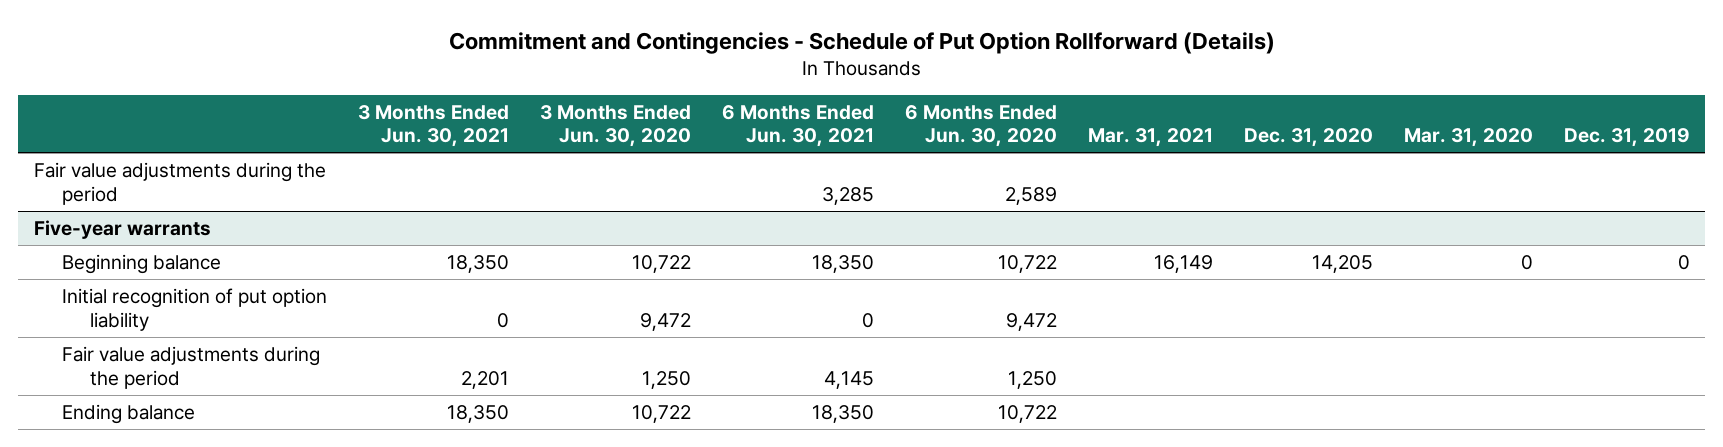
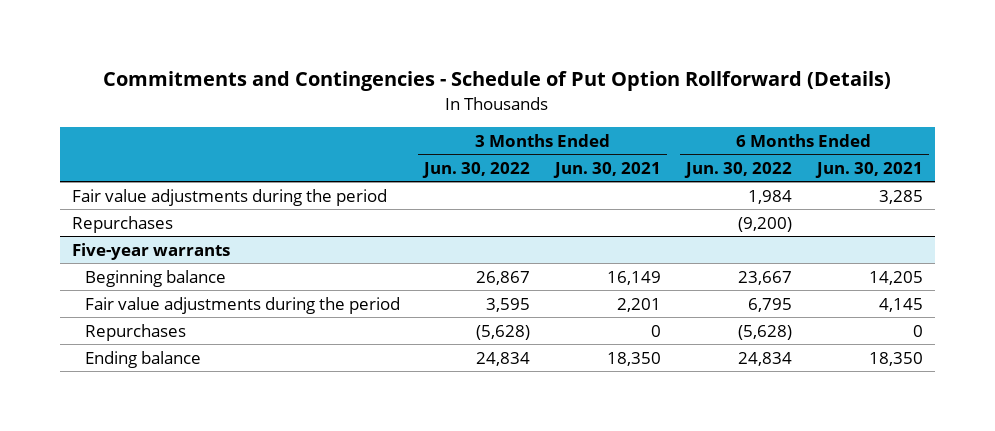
[448,31,1275,54] Commitment and Contingencies - Schedule of Put Option Rollforward (Details) -> [103,71,892,92] Commitments and Contingencies - Schedule of Put Option Rollforward (Details)
[539,104,691,148] 3 Months Ended Jun. 30, 2020 -> none
[904,104,1057,148] 6 Months Ended Jun. 30, 2020 -> none
[1087,128,1213,148] Mar. 31, 2021 -> none
[1243,128,1373,148] Dec. 31, 2020 -> none
[1403,128,1533,148] Mar. 31, 2020 -> none
[1563,128,1690,148] Dec. 31, 2019 -> none
none -> [422,161,531,178] Jun. 30, 2022
none -> [683,161,792,178] Jun. 30, 2022
none -> [71,215,173,233] Repurchases
[61,288,327,331] Initial recognition of put option liability -> none
[446,255,509,274] 18,350 -> [607,270,662,285] 16,149
[811,255,874,274] 18,350 -> [868,270,923,285] 14,205
none -> [84,323,186,341] Repurchases

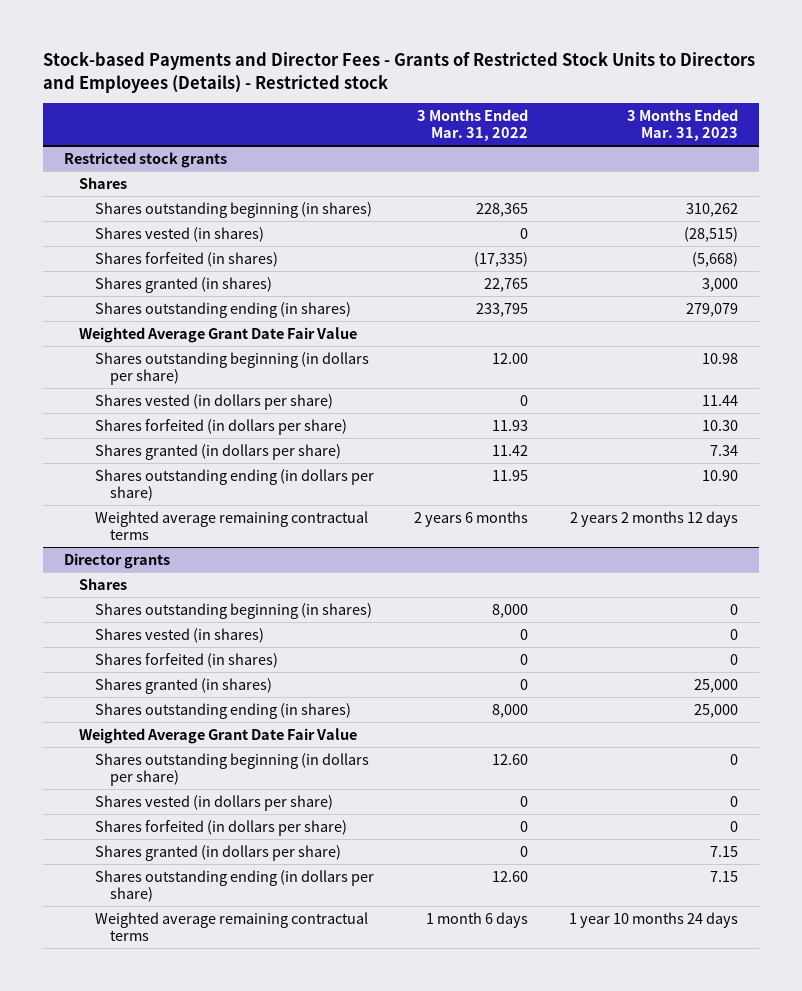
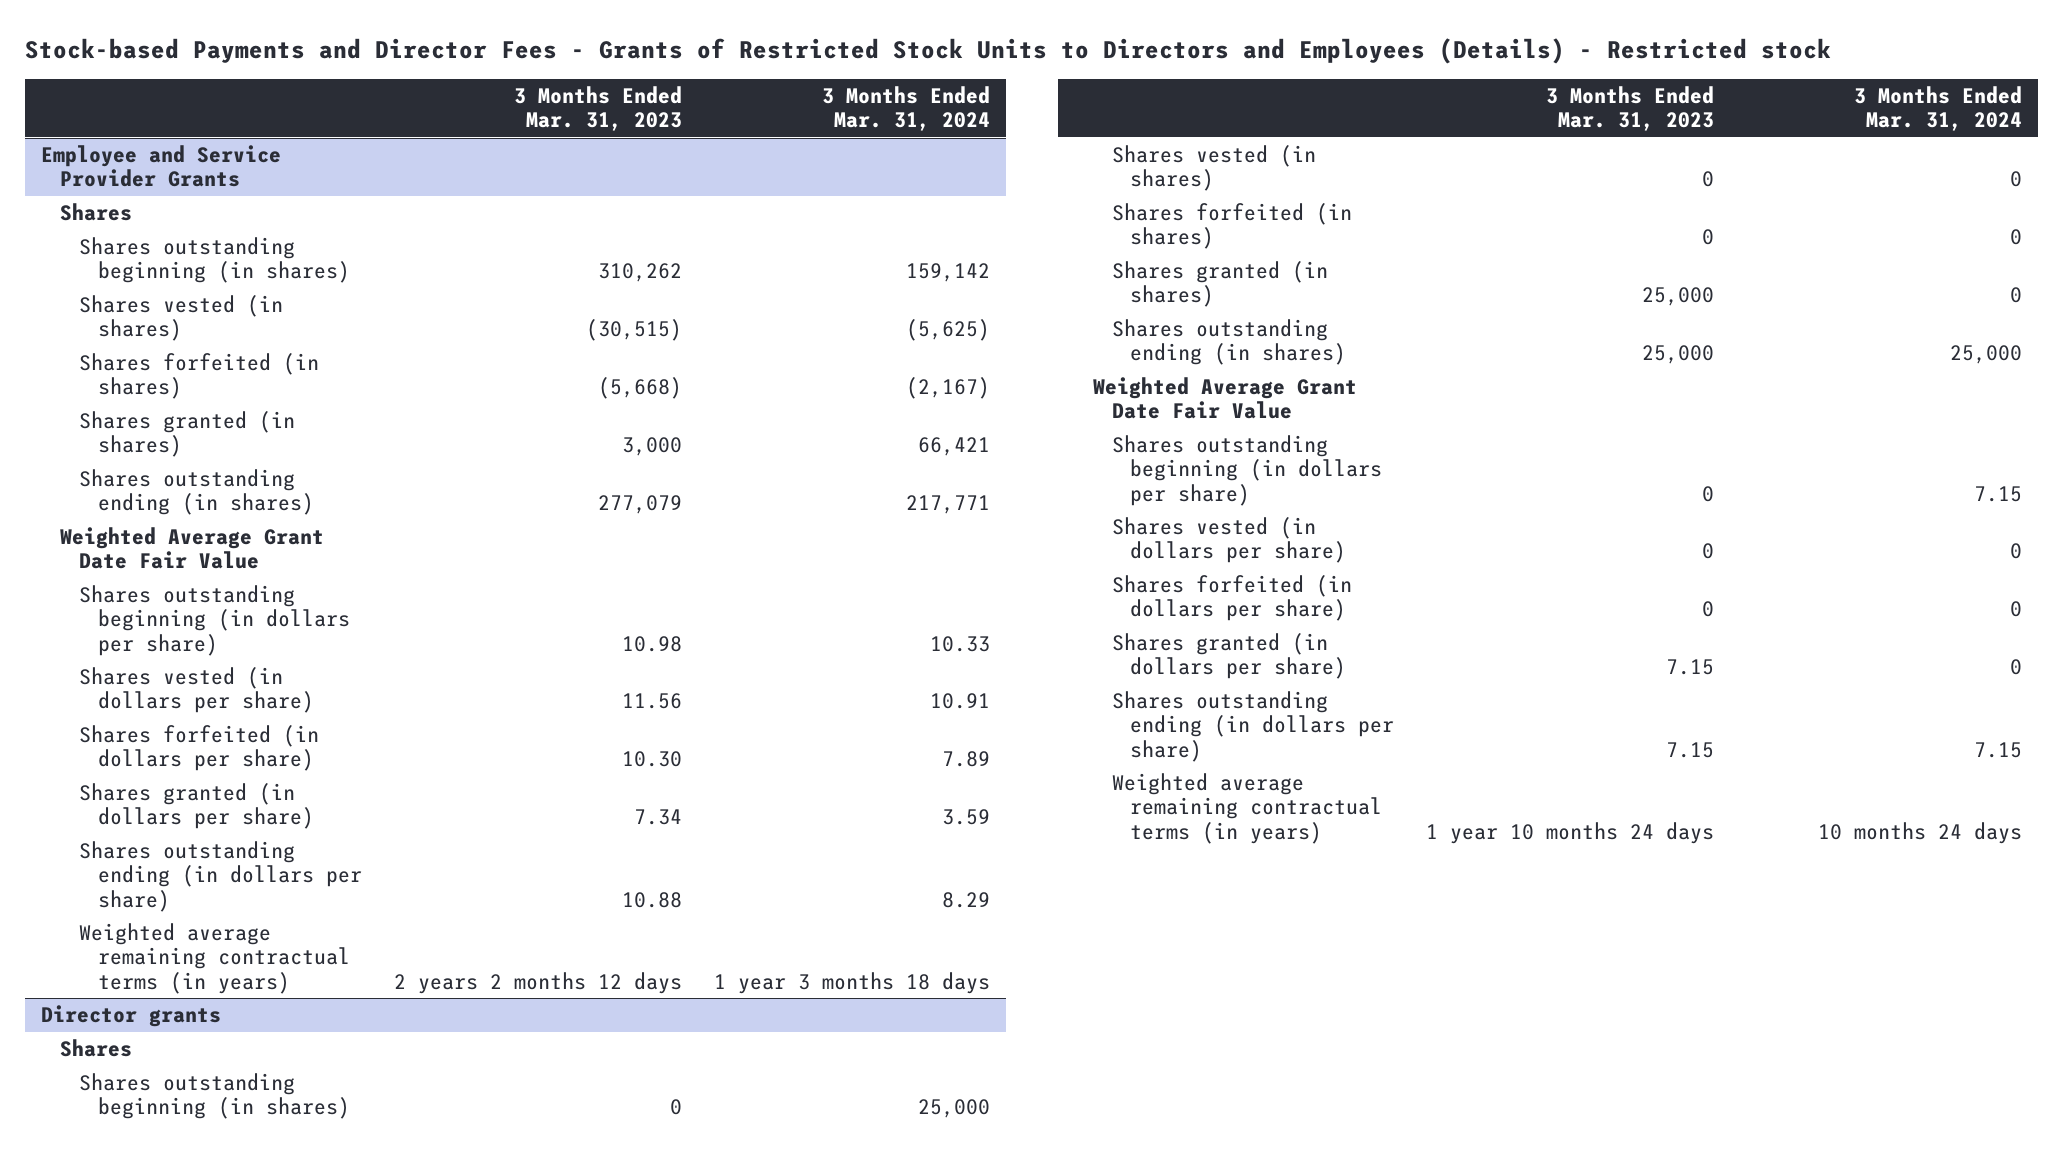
[417,108,529,142] 3 Months Ended Mar. 31, 2022 -> none
none -> [821,86,990,132] 3 Months Ended Mar. 31, 2024
[63,151,227,168] Restricted stock grants -> [41,145,282,188] Employee and Service Provider Grants
[684,226,739,242] (28,515) -> [585,319,682,342] (30,515)
[686,302,739,317] 279,079 -> [597,495,682,515] 277,079
[702,394,739,406] 11.44 -> [621,693,682,710] 11.56
[702,469,739,481] 10.90 -> [621,891,682,908] 10.88
[94,510,368,541] Weighted average remaining contractual terms -> [79,923,350,994] Weighted average remaining contractual terms (in years)
[94,911,368,942] Weighted average remaining contractual terms -> [1111,773,1383,844] Weighted average remaining contractual terms (in years)

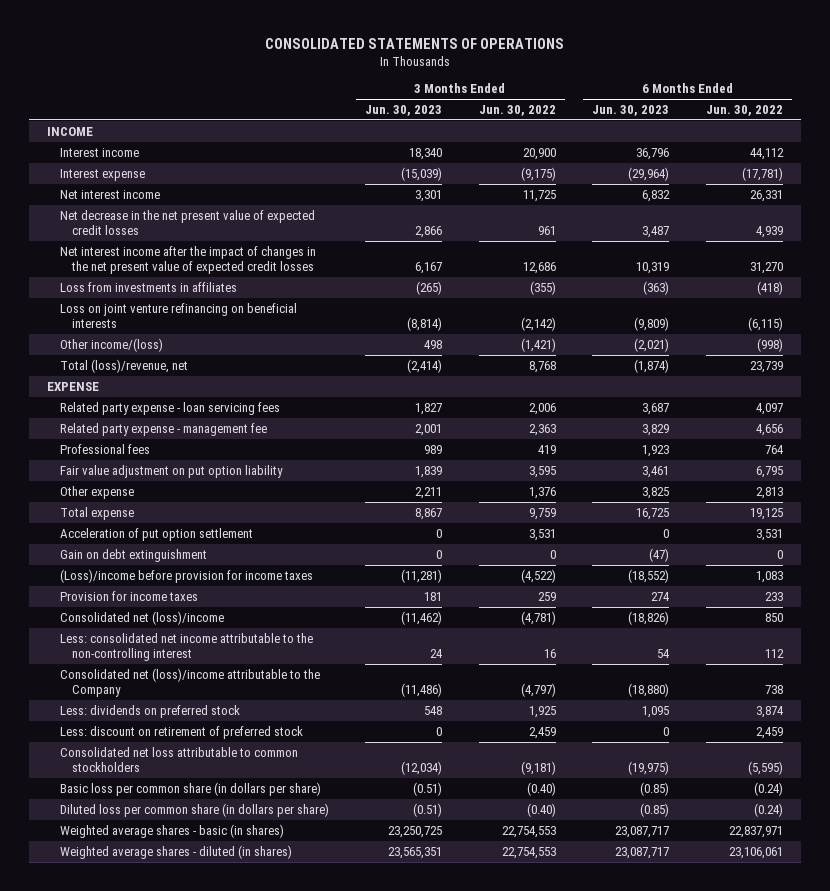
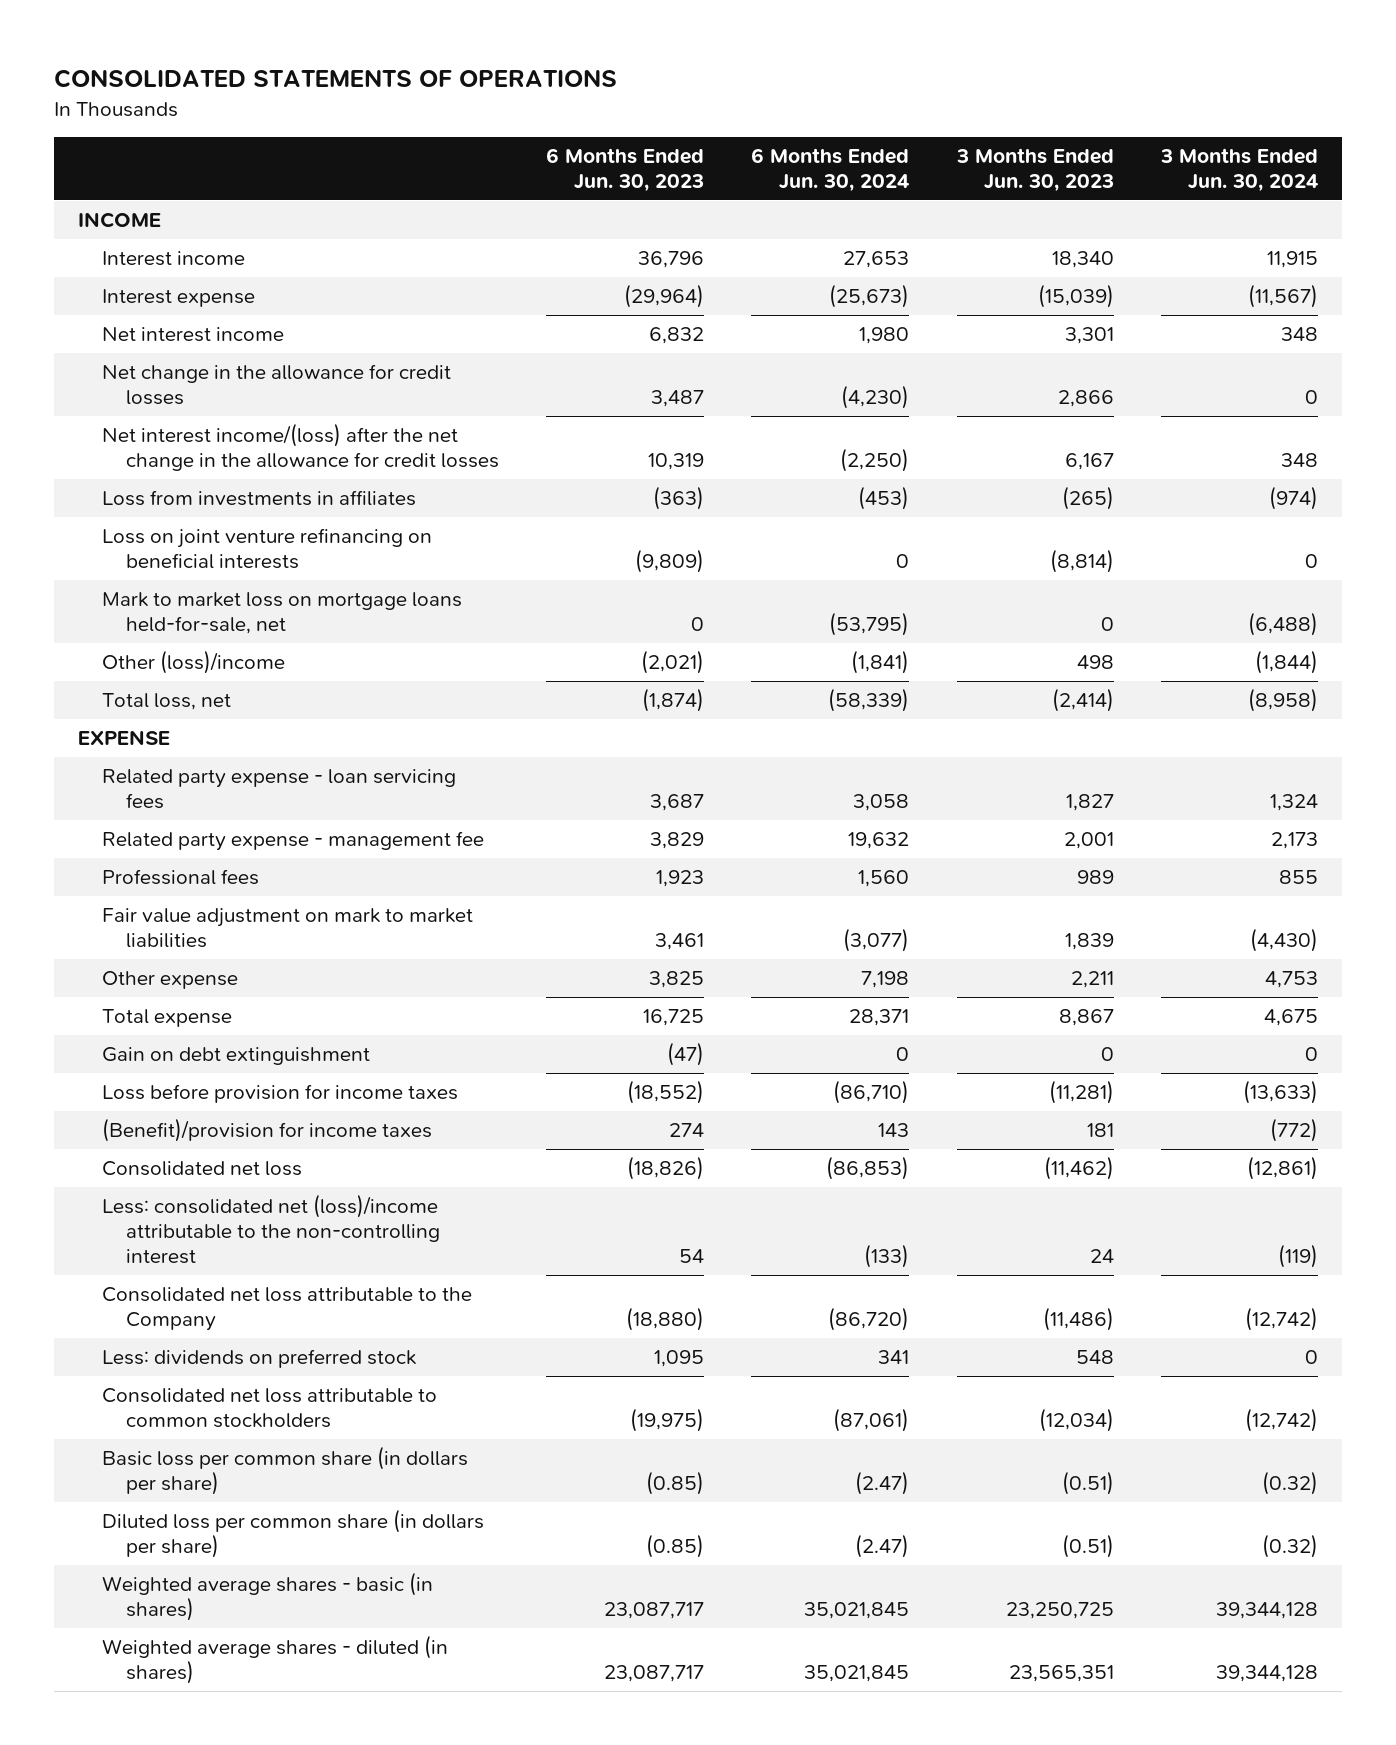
[478,104,556,116] Jun. 30, 2022 -> none
[705,104,783,116] Jun. 30, 2022 -> none
none -> [751,147,910,192] 6 Months Ended Jun. 30, 2024
none -> [1160,147,1319,192] 3 Months Ended Jun. 30, 2024
[59,209,315,236] Net decrease in the net present value of expected credit losses -> [101,364,451,406] Net change in the allowance for credit losses
[59,245,316,275] Net interest income after the impact of changes in the net present value of expected credit losses -> [101,423,499,472] Net interest income/(loss) after the net change in the allowance for credit losses
none -> [101,592,462,635] Mark to market loss on mortgage loans held-for-sale, net
[59,337,163,352] Other income/(loss) -> [101,650,285,675] Other (loss)/income
[59,358,188,373] Total (loss)/revenue, net -> [101,693,231,711] Total loss, net
[59,464,283,478] Fair value adjustment on put option liability -> [101,908,473,949] Fair value adjustment on mark to market liabilities
[59,527,253,541] Acceleration of put option settlement -> none
[59,568,313,583] (Loss)/income before provision for income taxes -> [101,1084,458,1104] Loss before provision for income taxes
[59,590,198,601] Provision for income taxes -> [101,1118,432,1143] (Benefit)/provision for income taxes
[59,610,224,625] Consolidated net (loss)/income -> [101,1161,302,1177] Consolidated net loss
[59,632,313,662] Less: consolidated net income attributable to the non-controlling interest -> [101,1194,440,1265] Less: consolidated net (loss)/income attributable to the non-controlling interest
[59,667,320,698] Consolidated net (loss)/income attributable to the Company -> [101,1287,472,1332] Consolidated net loss attributable to the Company
[59,725,303,739] Less: discount on retirement of preferred stock -> none

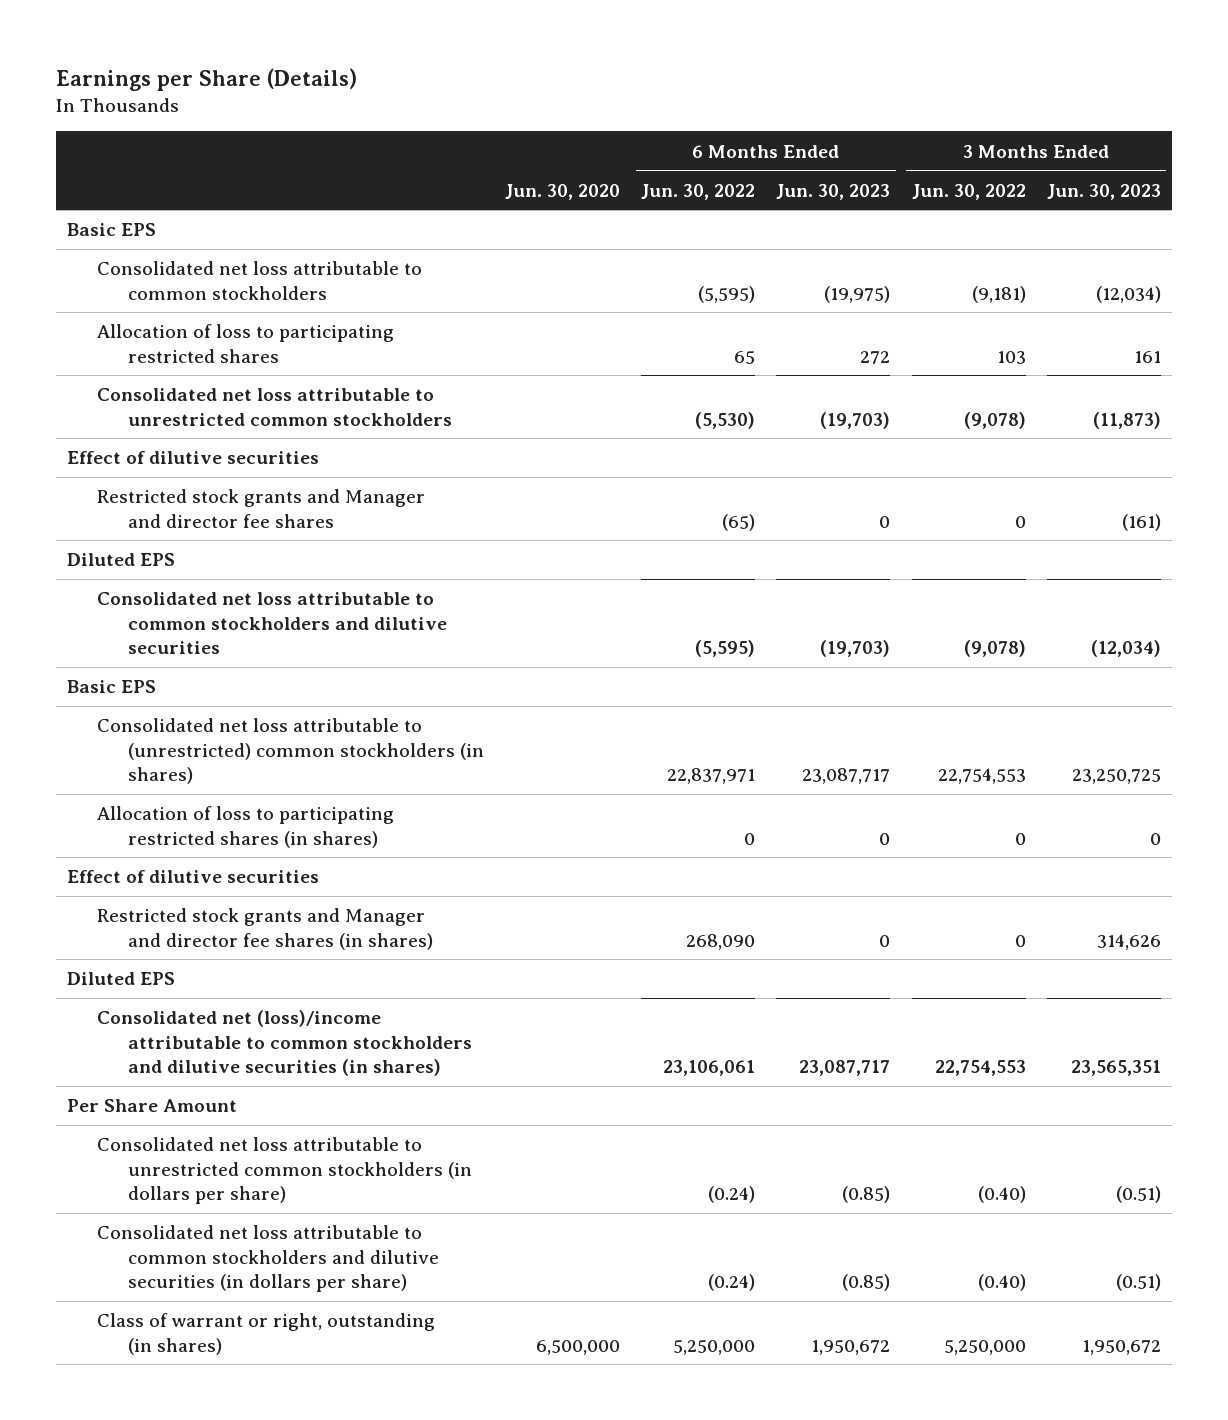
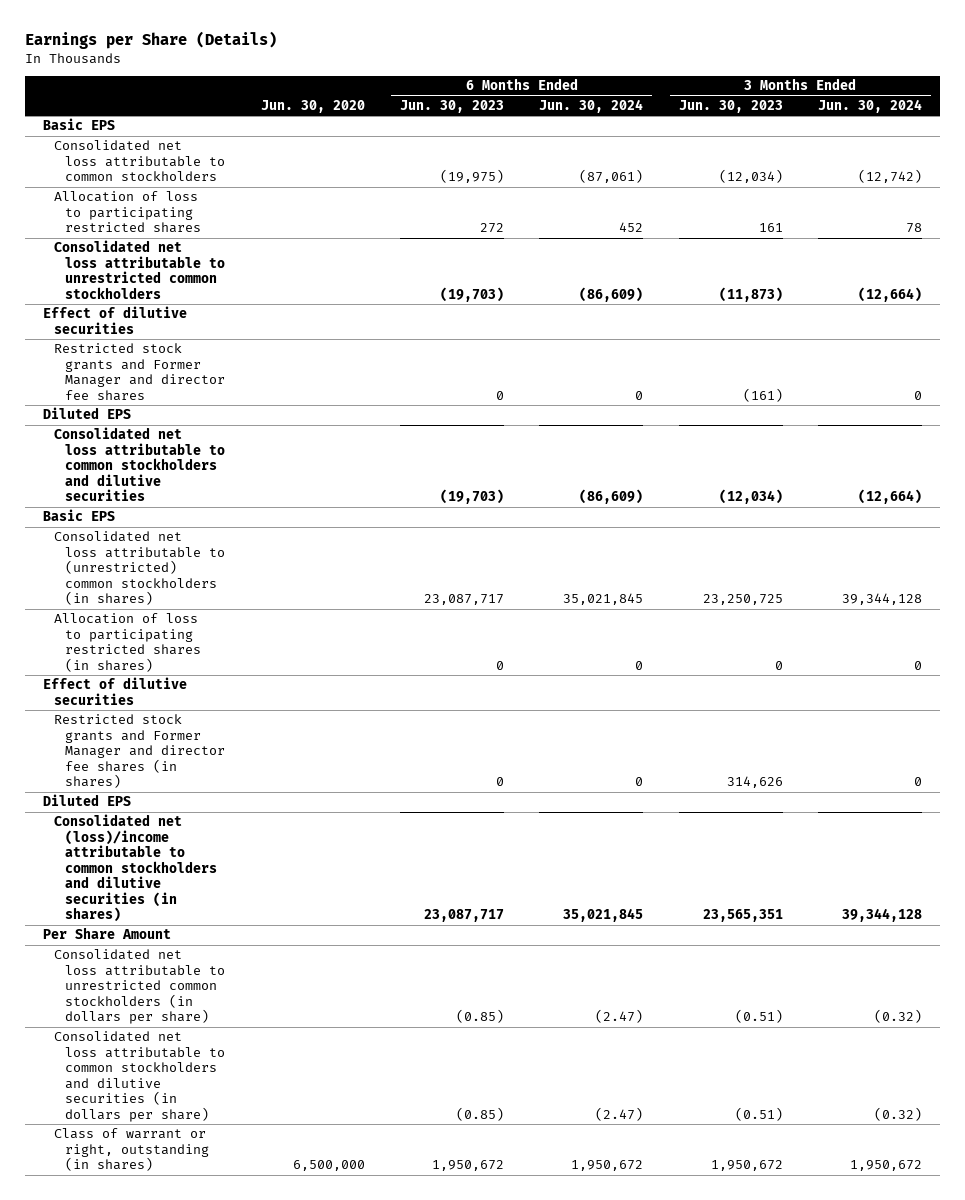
[641,183,756,200] Jun. 30, 2022 -> none
[911,183,1026,200] Jun. 30, 2022 -> none
none -> [539,98,644,113] Jun. 30, 2024
none -> [817,98,922,113] Jun. 30, 2024
[97,489,426,528] Restricted stock grants and Manager and director fee shares -> [54,343,226,401] Restricted stock grants and Former Manager and director fee shares
[97,908,433,950] Restricted stock grants and Manager and director fee shares (in shares) -> [54,714,226,789] Restricted stock grants and Former Manager and director fee shares (in shares)

